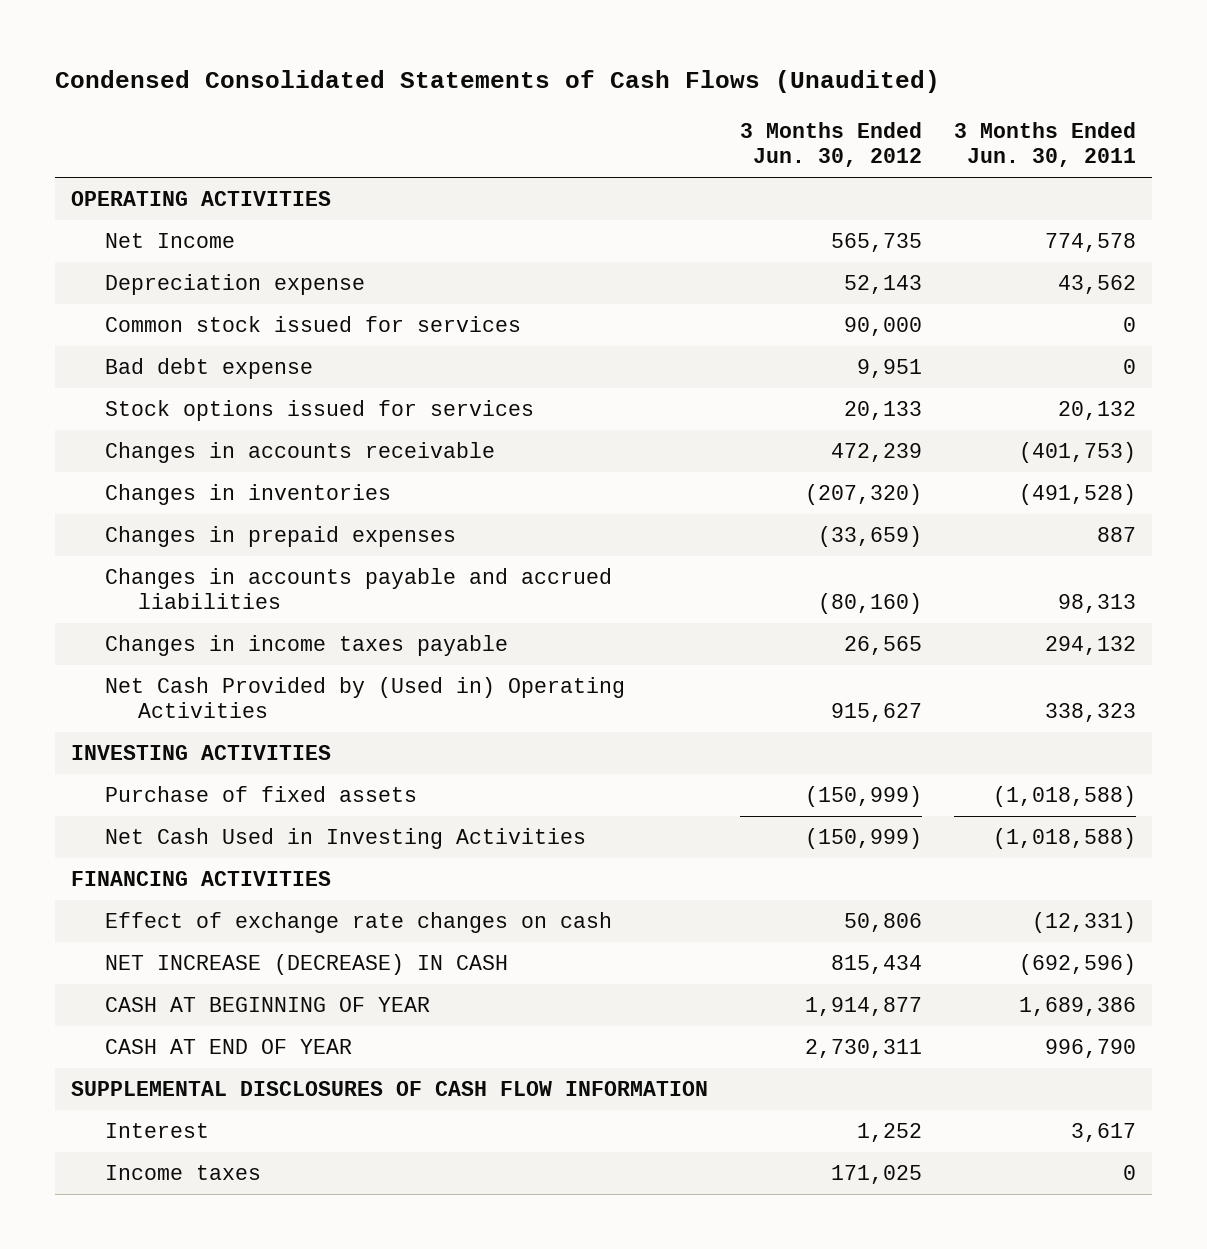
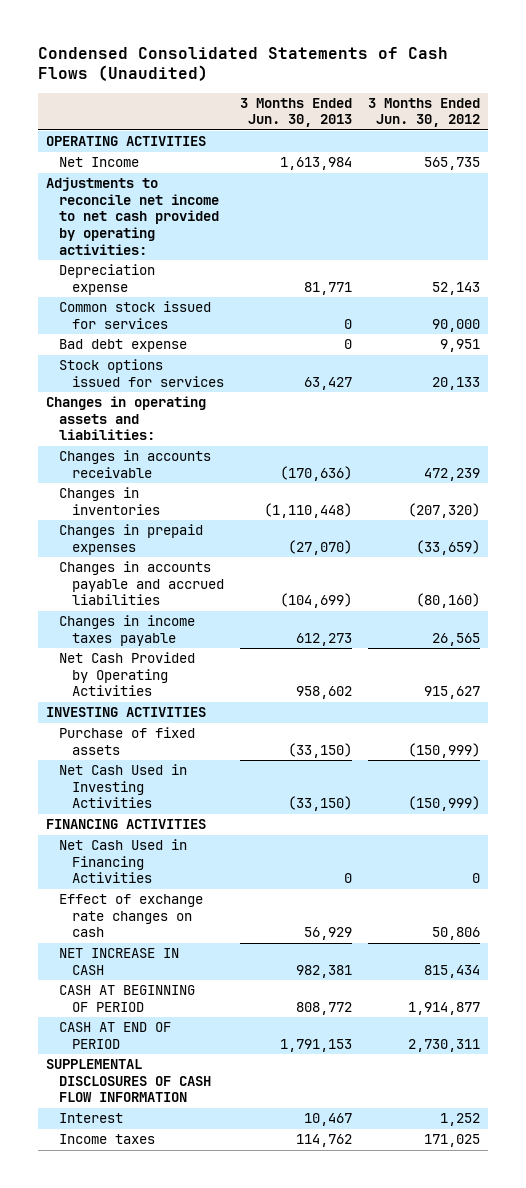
[953,122,1136,168] 3 Months Ended Jun. 30, 2011 -> none
none -> [240,97,353,128] 3 Months Ended Jun. 30, 2013
none -> [46,177,220,255] Adjustments to reconcile net income to net cash provided by operating activities:
none -> [46,396,207,441] Changes in operating assets and liabilities:
[104,677,625,719] Net Cash Provided by (Used in) Operating Activities -> [59,652,196,697] Net Cash Provided by Operating Activities
none -> [59,839,188,884] Net Cash Used in Financing Activities
[104,954,508,976] NET INCREASE (DECREASE) IN CASH -> [59,948,180,975] NET INCREASE IN CASH
[104,997,430,1013] CASH AT BEGINNING OF YEAR -> [59,985,196,1012] CASH AT BEGINNING OF PERIOD
[104,1039,352,1055] CASH AT END OF YEAR -> [59,1022,172,1049] CASH AT END OF PERIOD

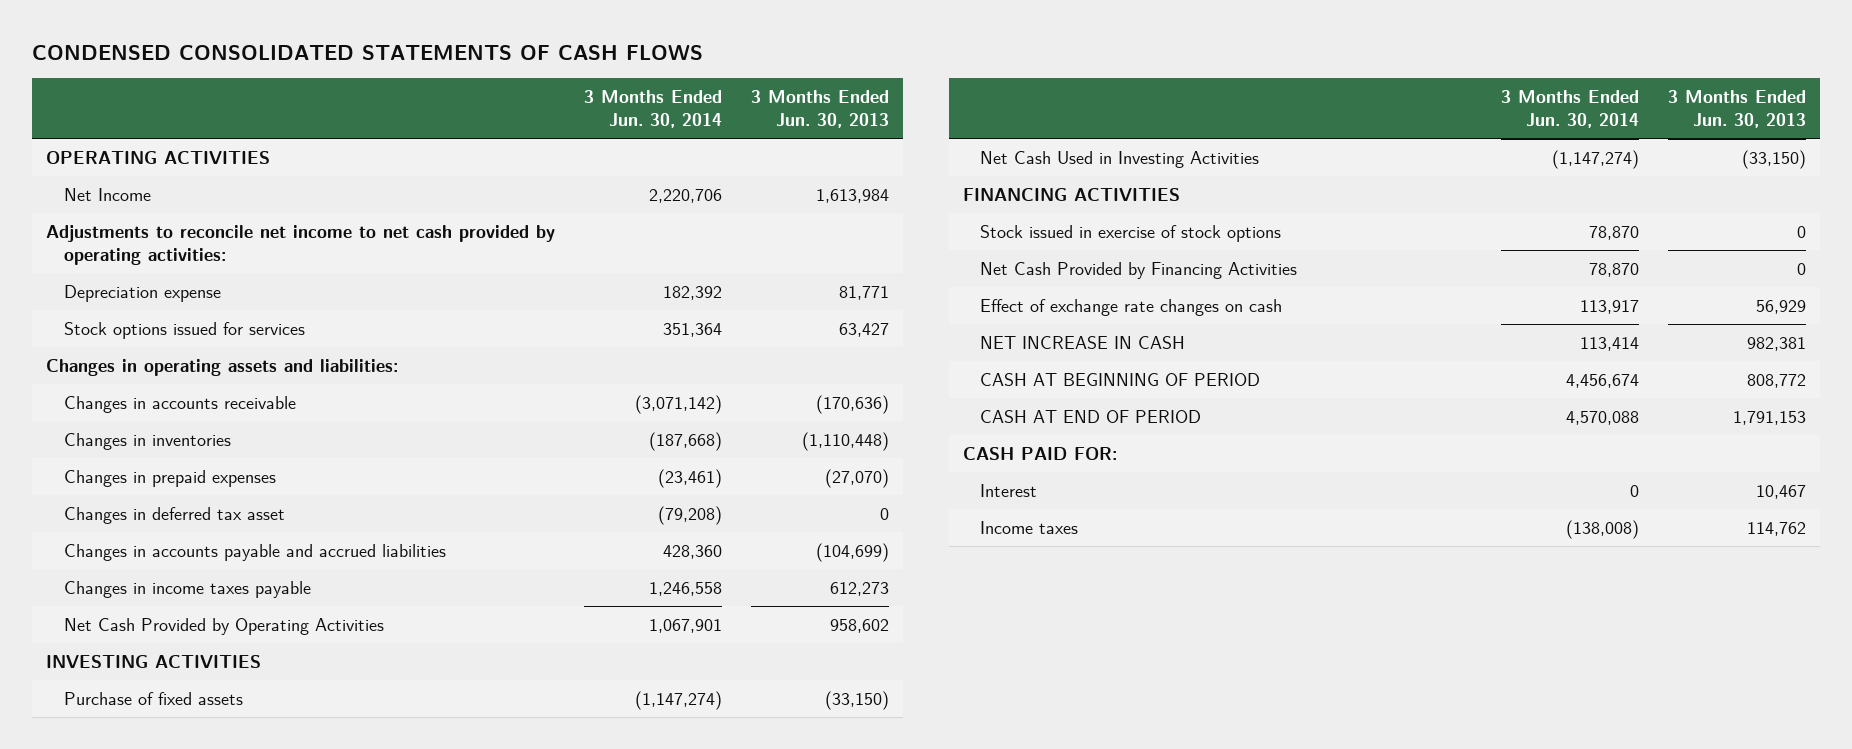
[38,46,449,82] Condensed Consolidated Statements of Cash Flows (Unaudited) -> [31,44,703,60] CONDENSED CONSOLIDATED STATEMENTS OF CASH FLOWS
[368,97,481,128] 3 Months Ended Jun. 30, 2012 -> none
none -> [584,89,723,128] 3 Months Ended Jun. 30, 2014
[59,301,212,329] Common stock issued for services -> none
[59,339,188,353] Bad debt expense -> none
none -> [63,506,285,524] Changes in deferred tax asset
none -> [980,224,1282,242] Stock issued in exercise of stock options
[59,839,188,884] Net Cash Used in Financing Activities -> [980,261,1298,279] Net Cash Provided by Financing Activities
[46,1059,212,1103] SUPPLEMENTAL DISCLOSURES OF CASH FLOW INFORMATION -> none
none -> [962,446,1117,460] CASH PAID FOR:

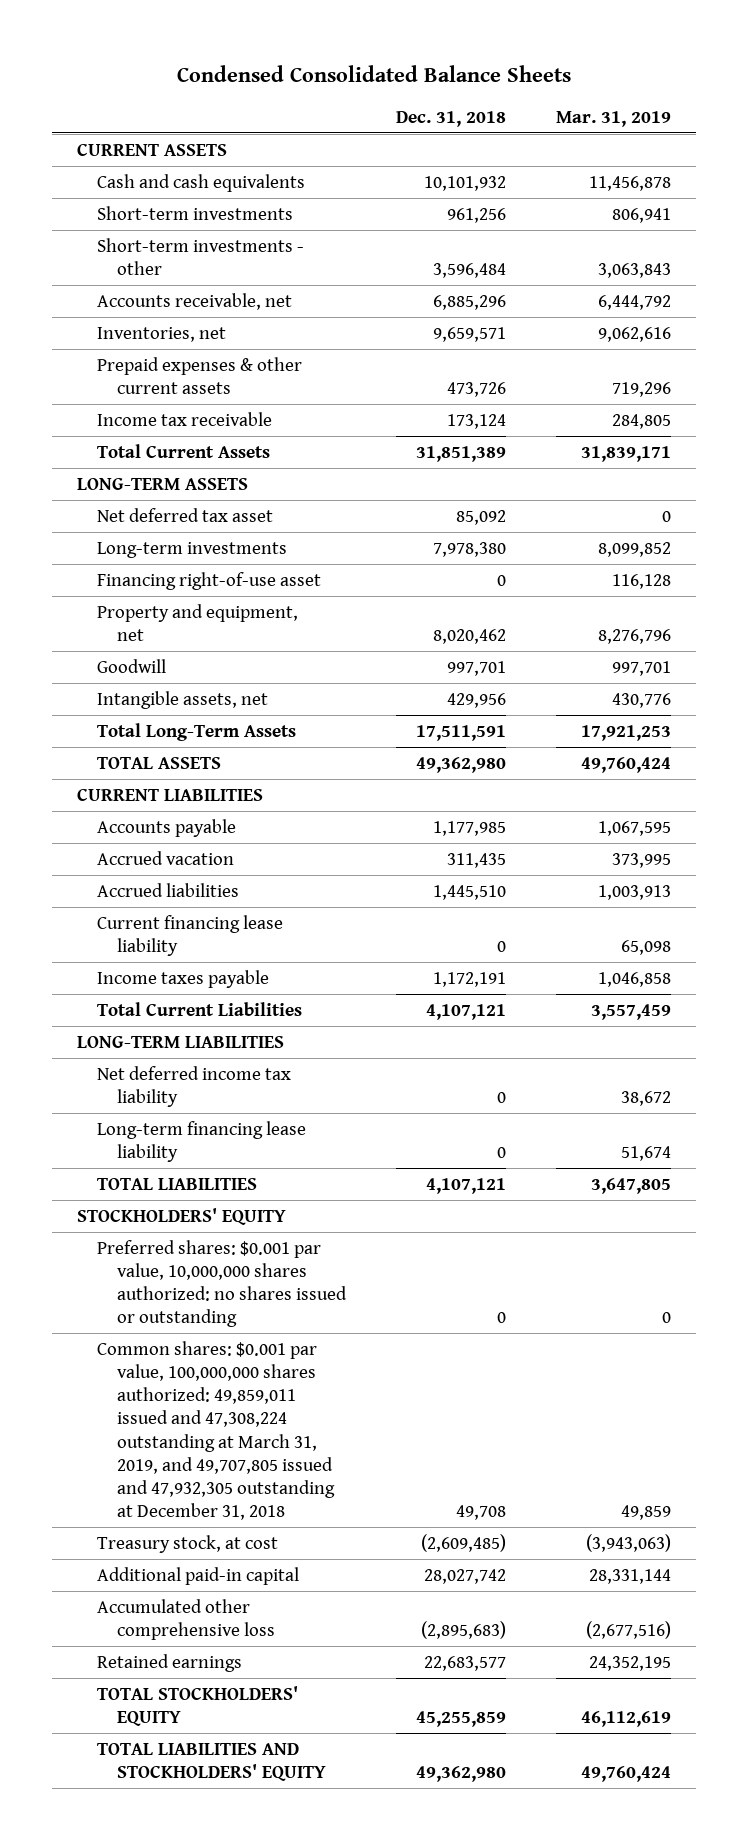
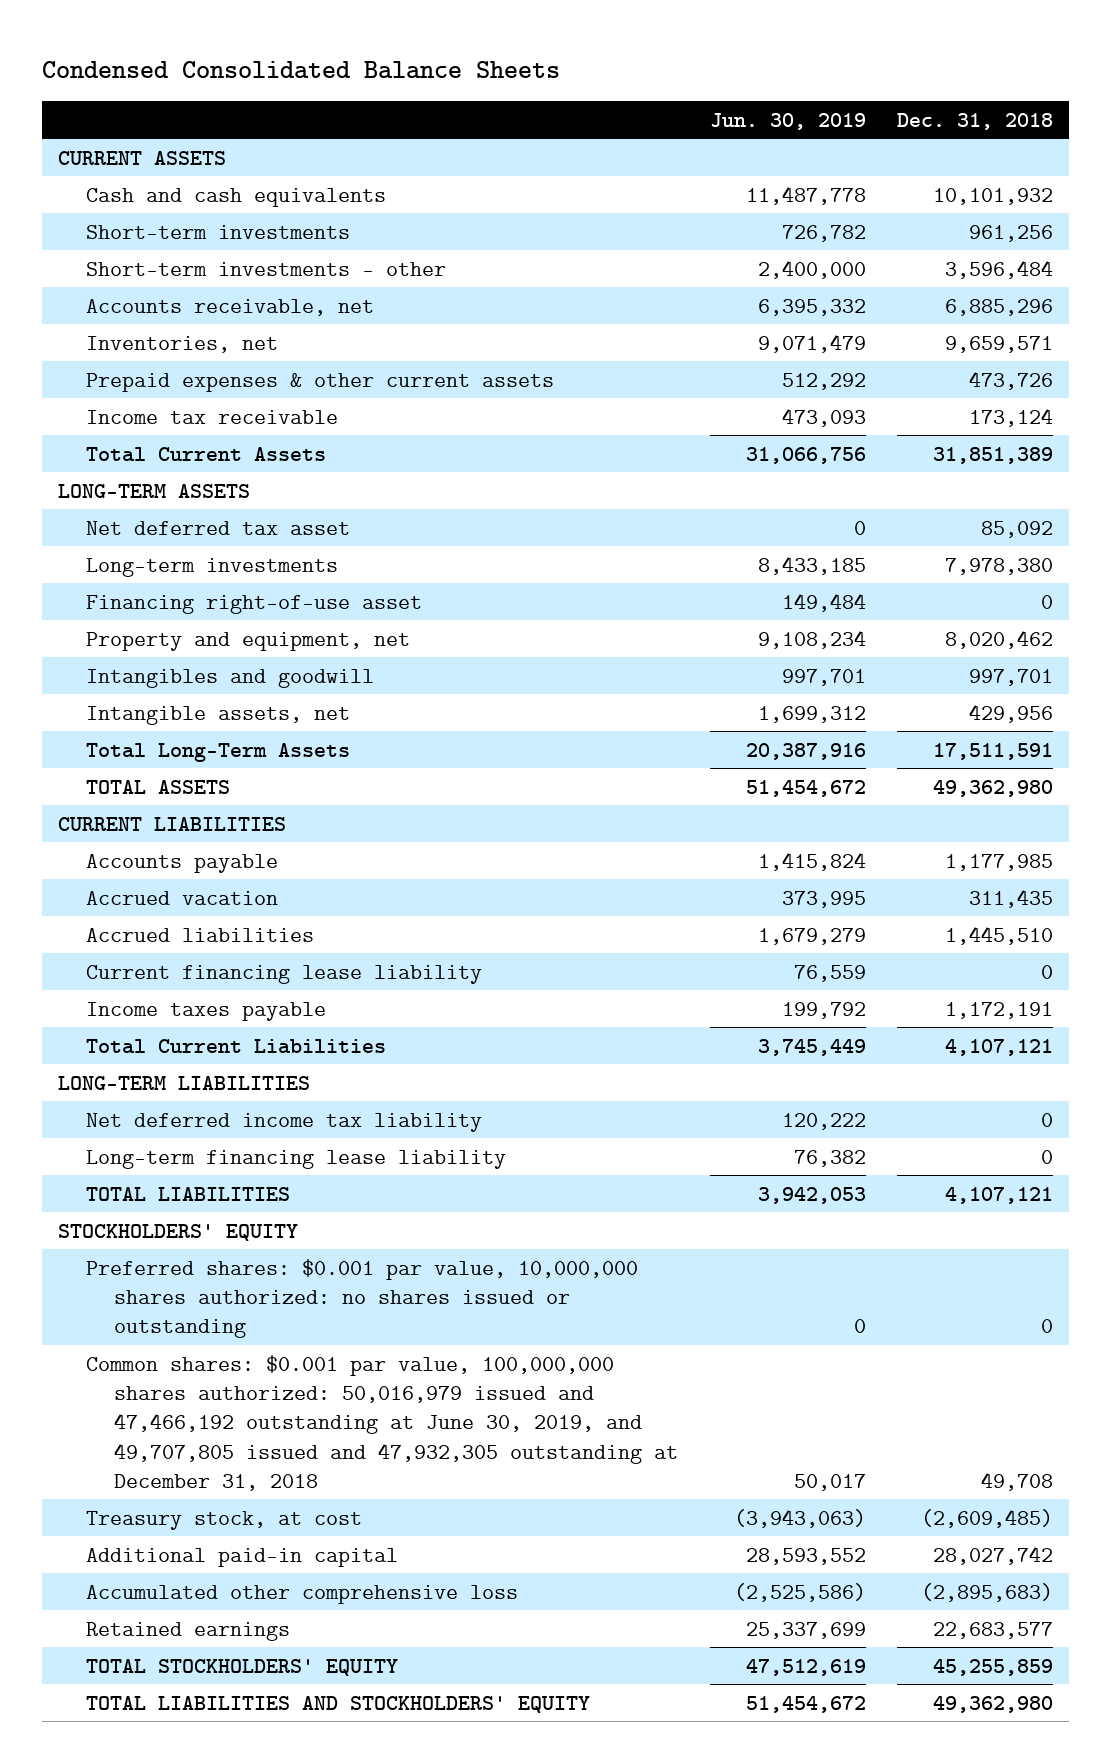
[556,110,672,127] Mar. 31, 2019 -> none
none -> [709,112,866,130] Jun. 30, 2019
[97,658,167,673] Goodwill -> [86,668,375,688] Intangibles and goodwill
[97,1340,336,1521] Common shares: $0.001 par value, 100,000,000 shares authorized: 49,859,011 issued and 47,308,224 outstanding at March 31, 2019, and 49,707,805 issued and 47,932,305 outstanding at December 31, 2018 -> [86,1354,679,1491] Common shares: $0.001 par value, 100,000,000 shares authorized: 50,016,979 issued and 47,466,192 outstanding at June 30, 2019, and 49,707,805 issued and 47,932,305 outstanding at December 31, 2018

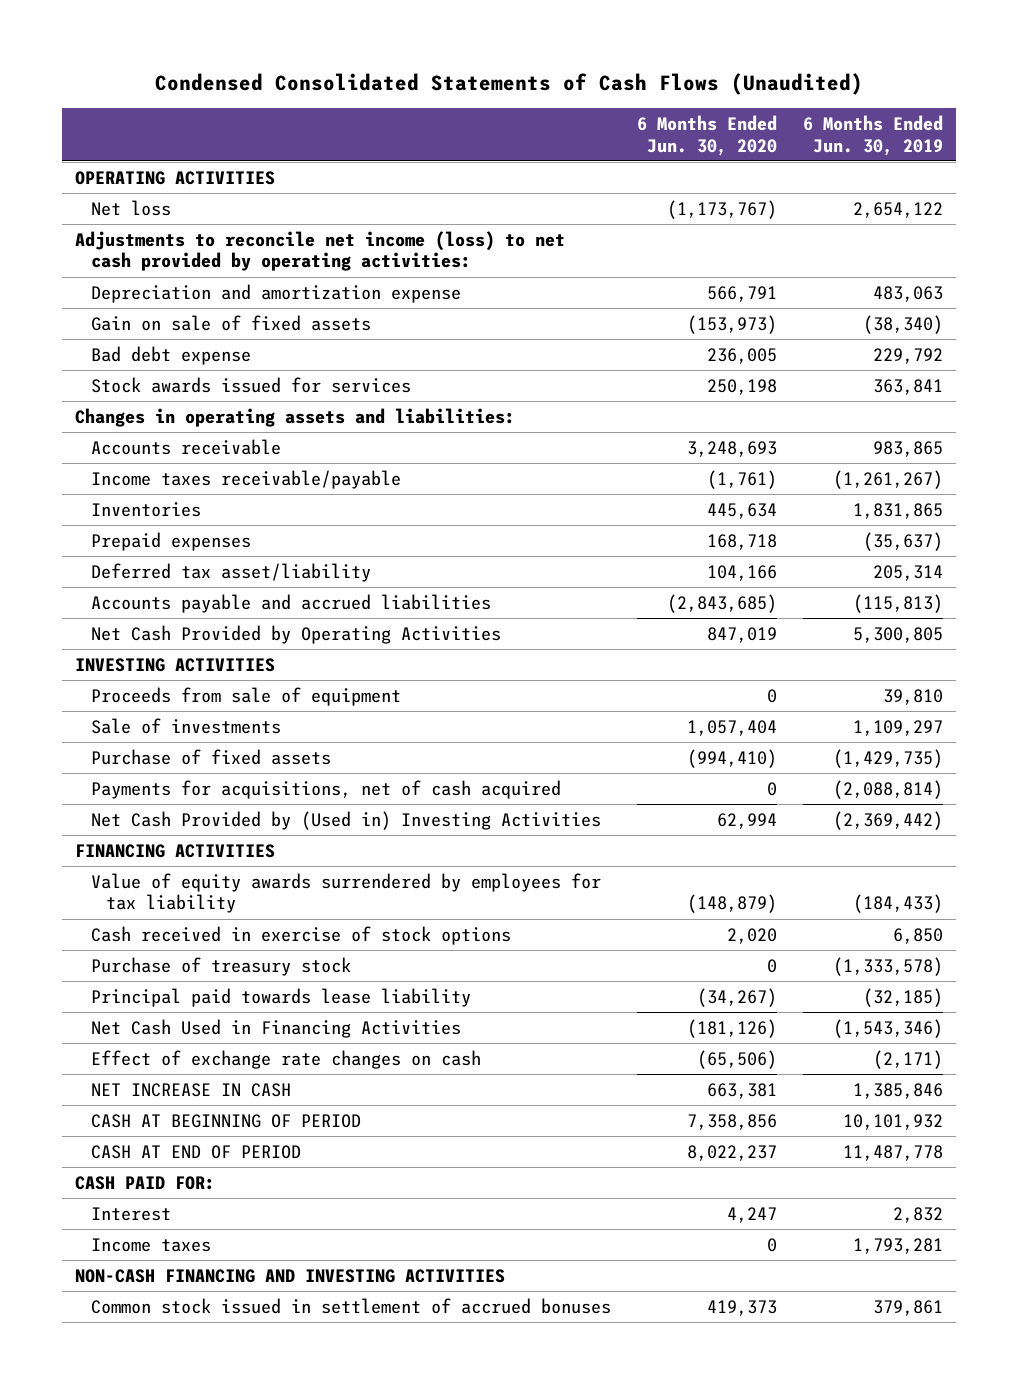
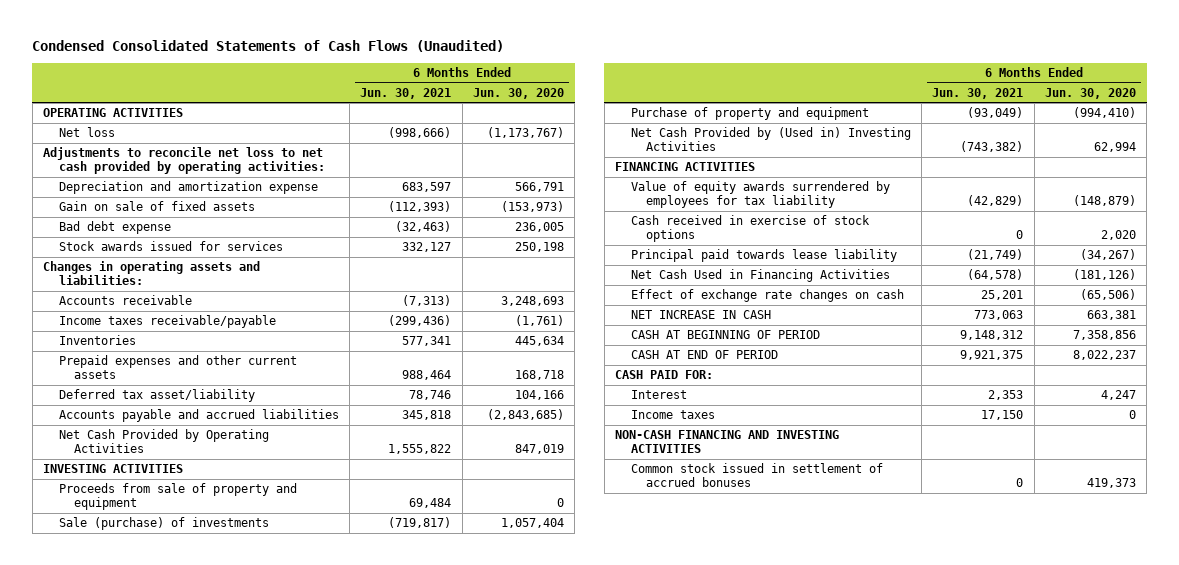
[803,114,944,156] 6 Months Ended Jun. 30, 2019 -> none
none -> [360,87,452,99] Jun. 30, 2021
[75,230,566,272] Adjustments to reconcile net income (loss) to net cash provided by operating activities: -> [43,147,325,175] Adjustments to reconcile net loss to net cash provided by operating activities:
[90,531,251,551] Prepaid expenses -> [58,355,297,380] Prepaid expenses and other current assets
[90,779,561,799] Payments for acquisitions, net of cash acquired -> none
[90,686,401,706] Proceeds from sale of equipment -> [58,483,297,511] Proceeds from sale of property and equipment
[90,717,281,734] Sale of investments -> [58,517,269,531] Sale (purchase) of investments
[90,748,331,765] Purchase of fixed assets -> [630,107,869,121] Purchase of property and equipment
[90,956,351,976] Purchase of treasury stock -> none

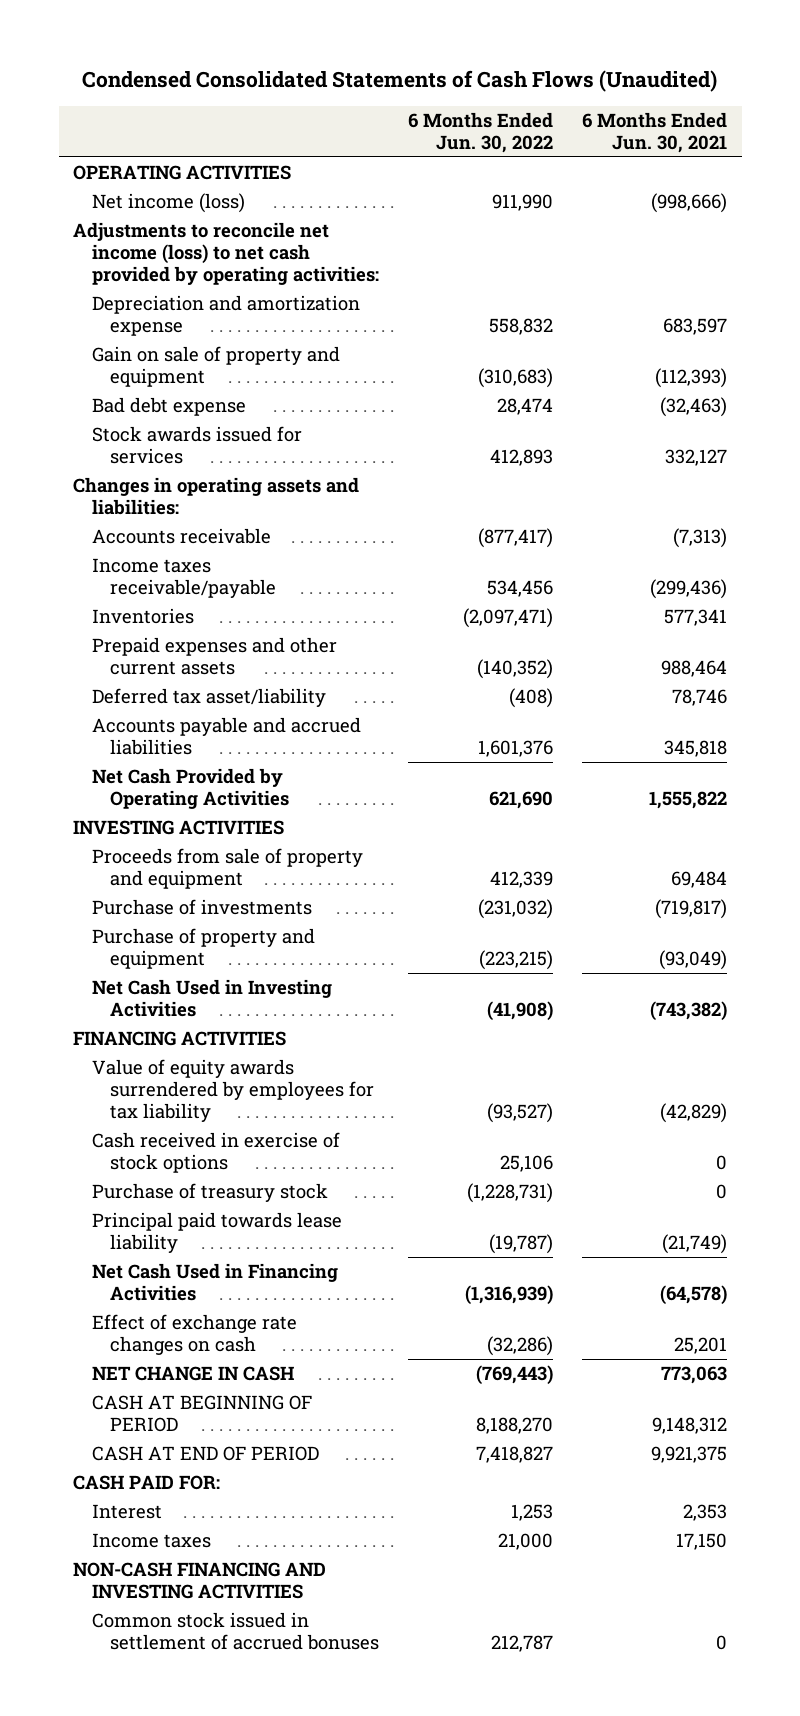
[472,87,564,99] Jun. 30, 2020 -> none
none -> [408,111,554,153] 6 Months Ended Jun. 30, 2022
[58,127,115,138] Net loss -> [91,193,245,214] Net income (loss)
[43,147,325,175] Adjustments to reconcile net loss to net cash provided by operating activities: -> [73,222,379,286] Adjustments to reconcile net income (loss) to net cash provided by operating activities:
[58,201,255,212] Gain on sale of fixed assets -> [91,346,340,388] Gain on sale of property and equipment
[58,517,269,531] Sale (purchase) of investments -> [91,899,312,916] Purchase of investments
[630,127,911,152] Net Cash Provided by (Used in) Investing Activities -> [91,979,332,1018] Net Cash Used in Investing Activities
none -> [91,1183,328,1203] Purchase of treasury stock
[630,310,771,320] NET INCREASE IN CASH -> [91,1366,294,1382] NET CHANGE IN CASH

